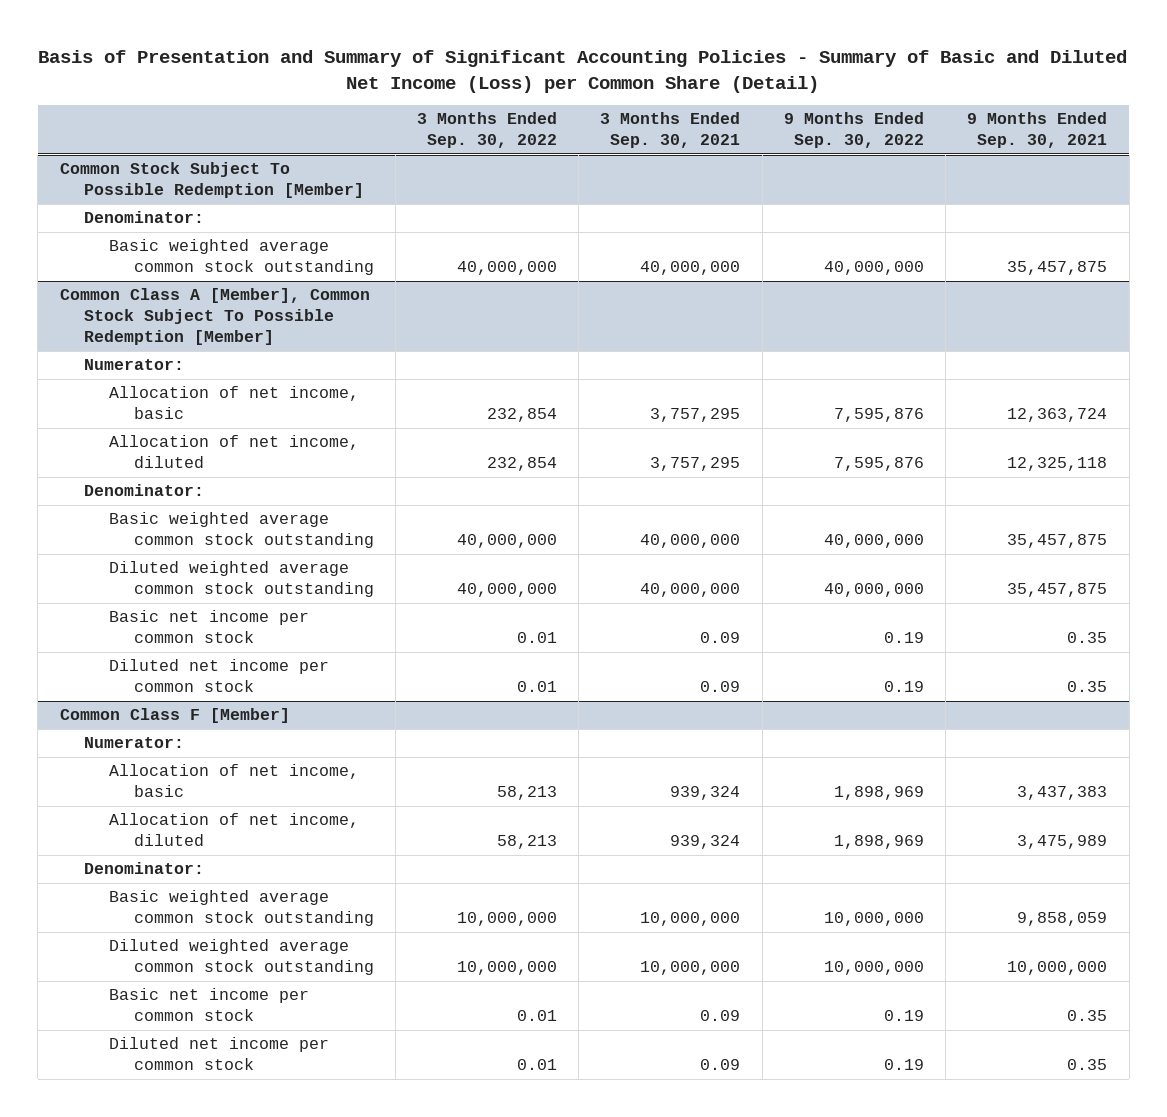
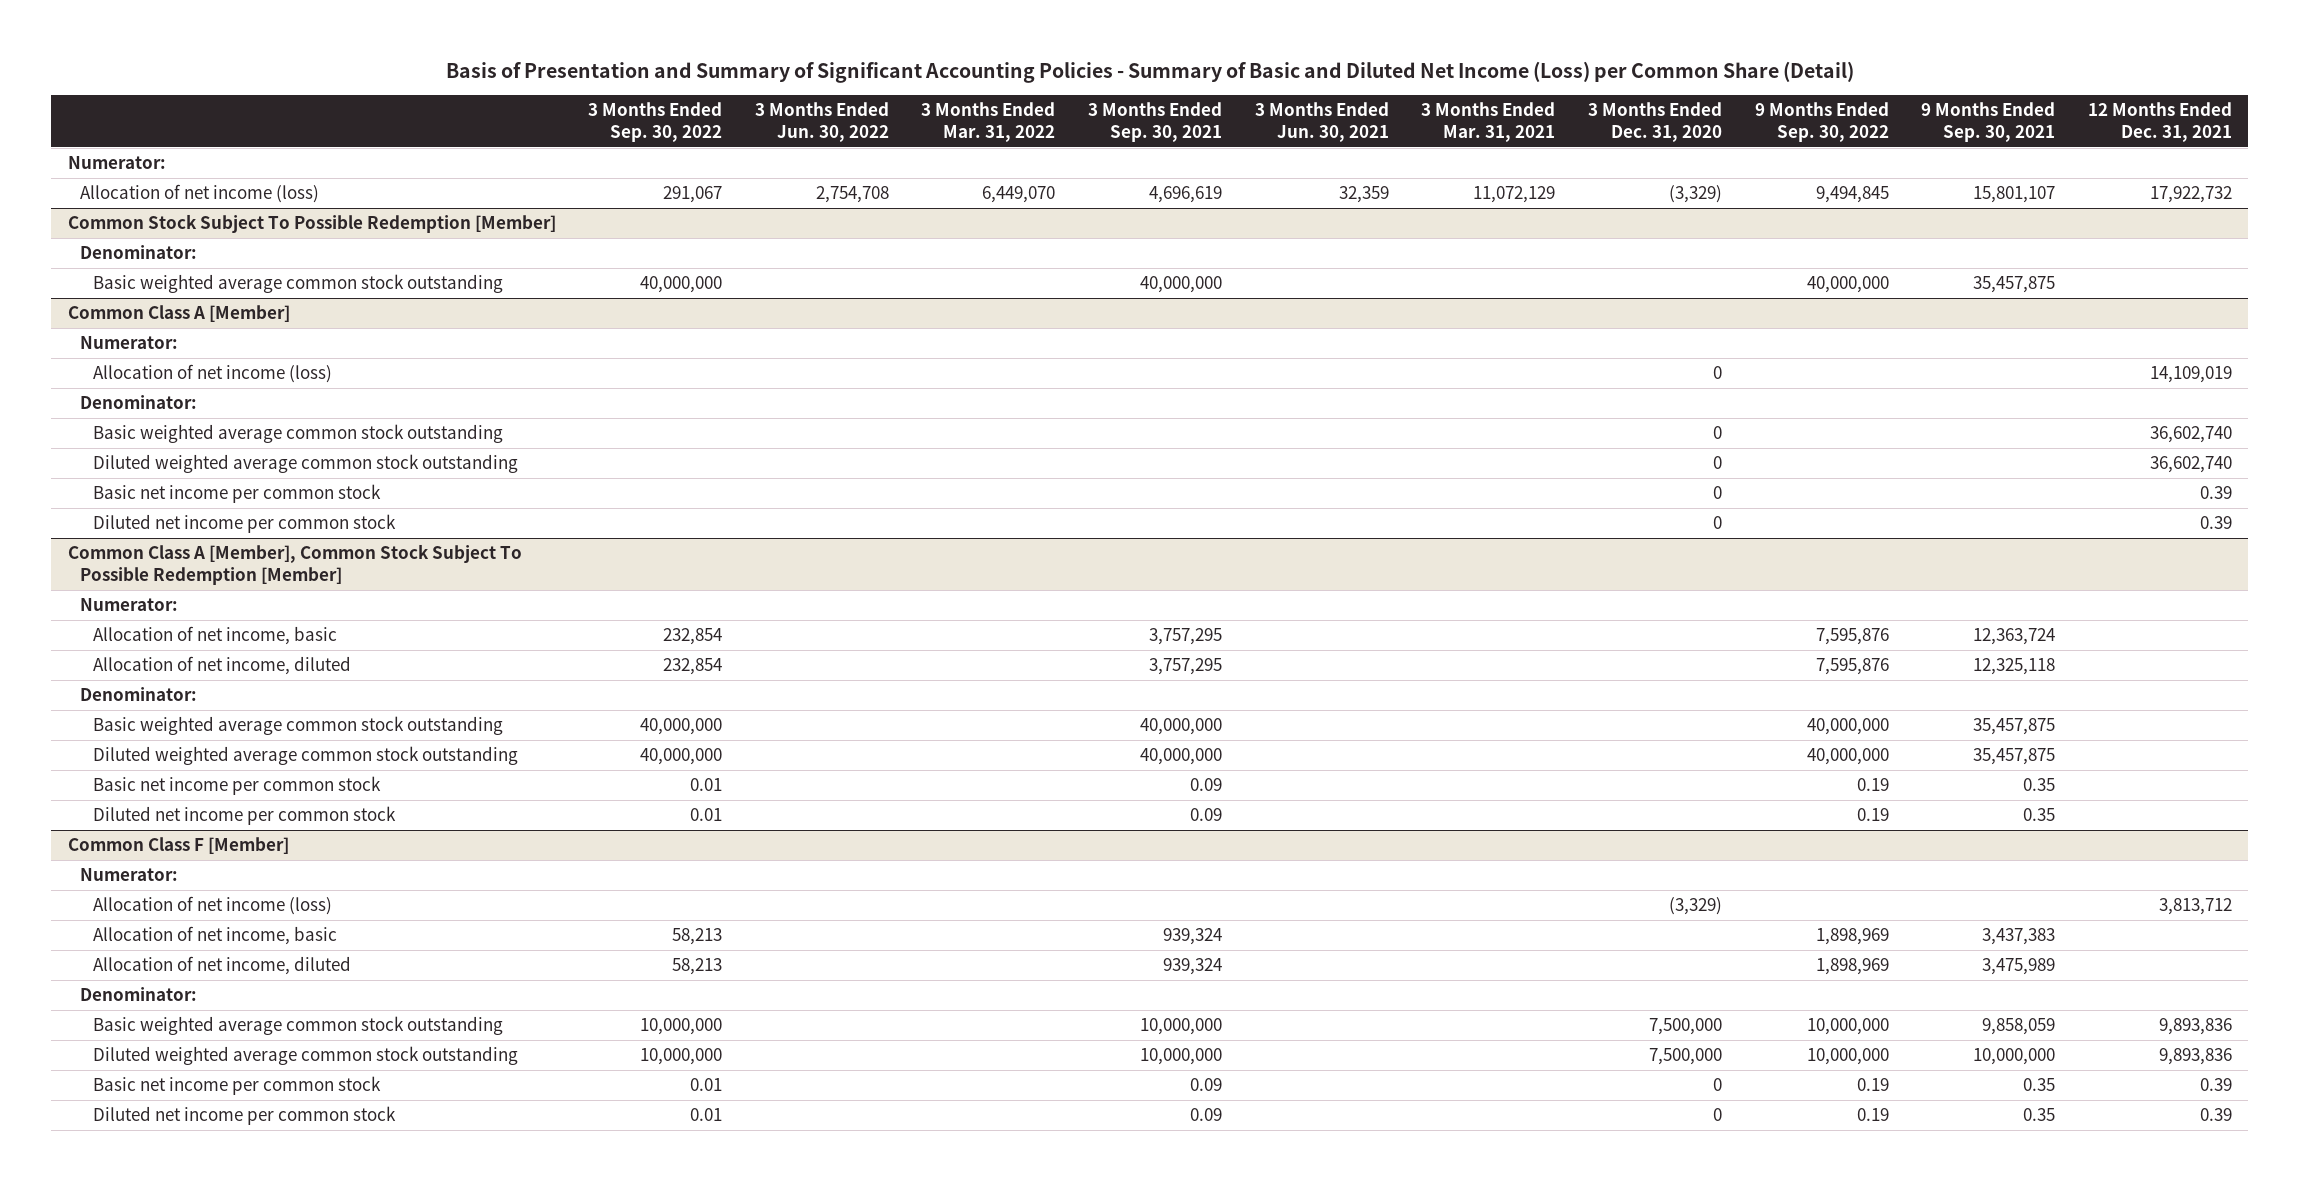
none -> [754,102,889,142] 3 Months Ended Jun. 30, 2022
none -> [921,102,1056,142] 3 Months Ended Mar. 31, 2022
none -> [1254,102,1389,142] 3 Months Ended Jun. 30, 2021
none -> [1421,102,1556,142] 3 Months Ended Mar. 31, 2021
none -> [1587,102,1722,142] 3 Months Ended Dec. 31, 2020
none -> [2087,102,2232,142] 12 Months Ended Dec. 31, 2021
none -> [67,156,166,170] Numerator:
none -> [80,184,320,204] Allocation of net income (loss)
none -> [67,305,290,323] Common Class A [Member]
none -> [80,336,179,350] Numerator:
none -> [92,364,332,384] Allocation of net income (loss)
none -> [80,395,198,410] Denominator:
none -> [92,424,503,444] Basic weighted average common stock outstanding
none -> [92,454,518,474] Diluted weighted average common stock outstanding
none -> [92,484,381,504] Basic net income per common stock
none -> [92,514,396,534] Diluted net income per common stock
none -> [92,896,332,916] Allocation of net income (loss)

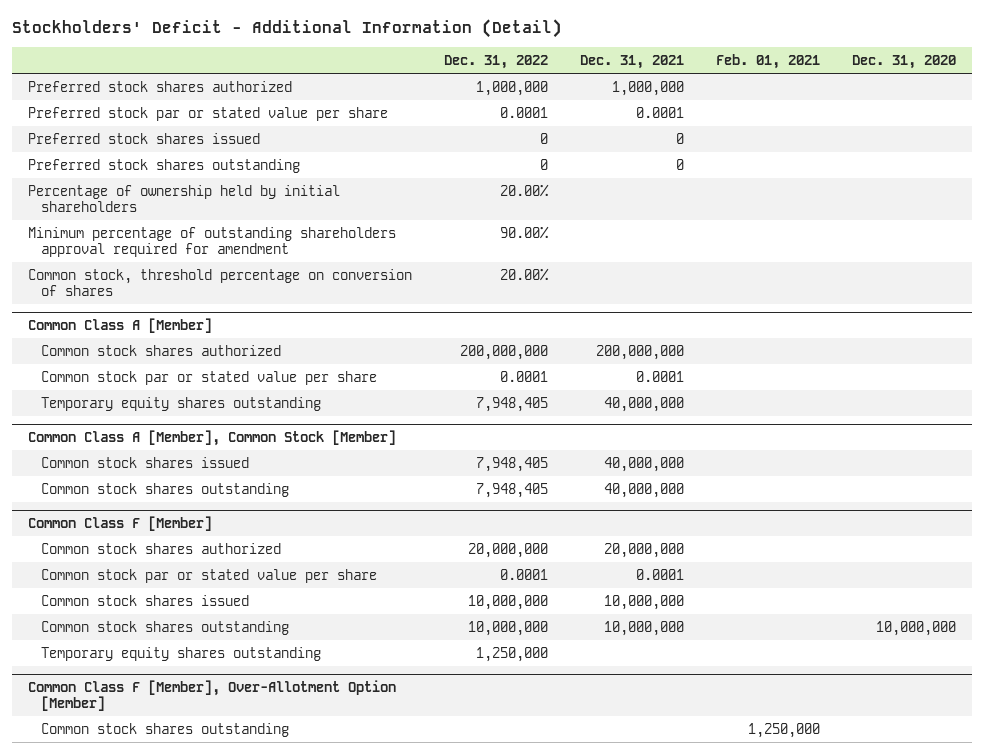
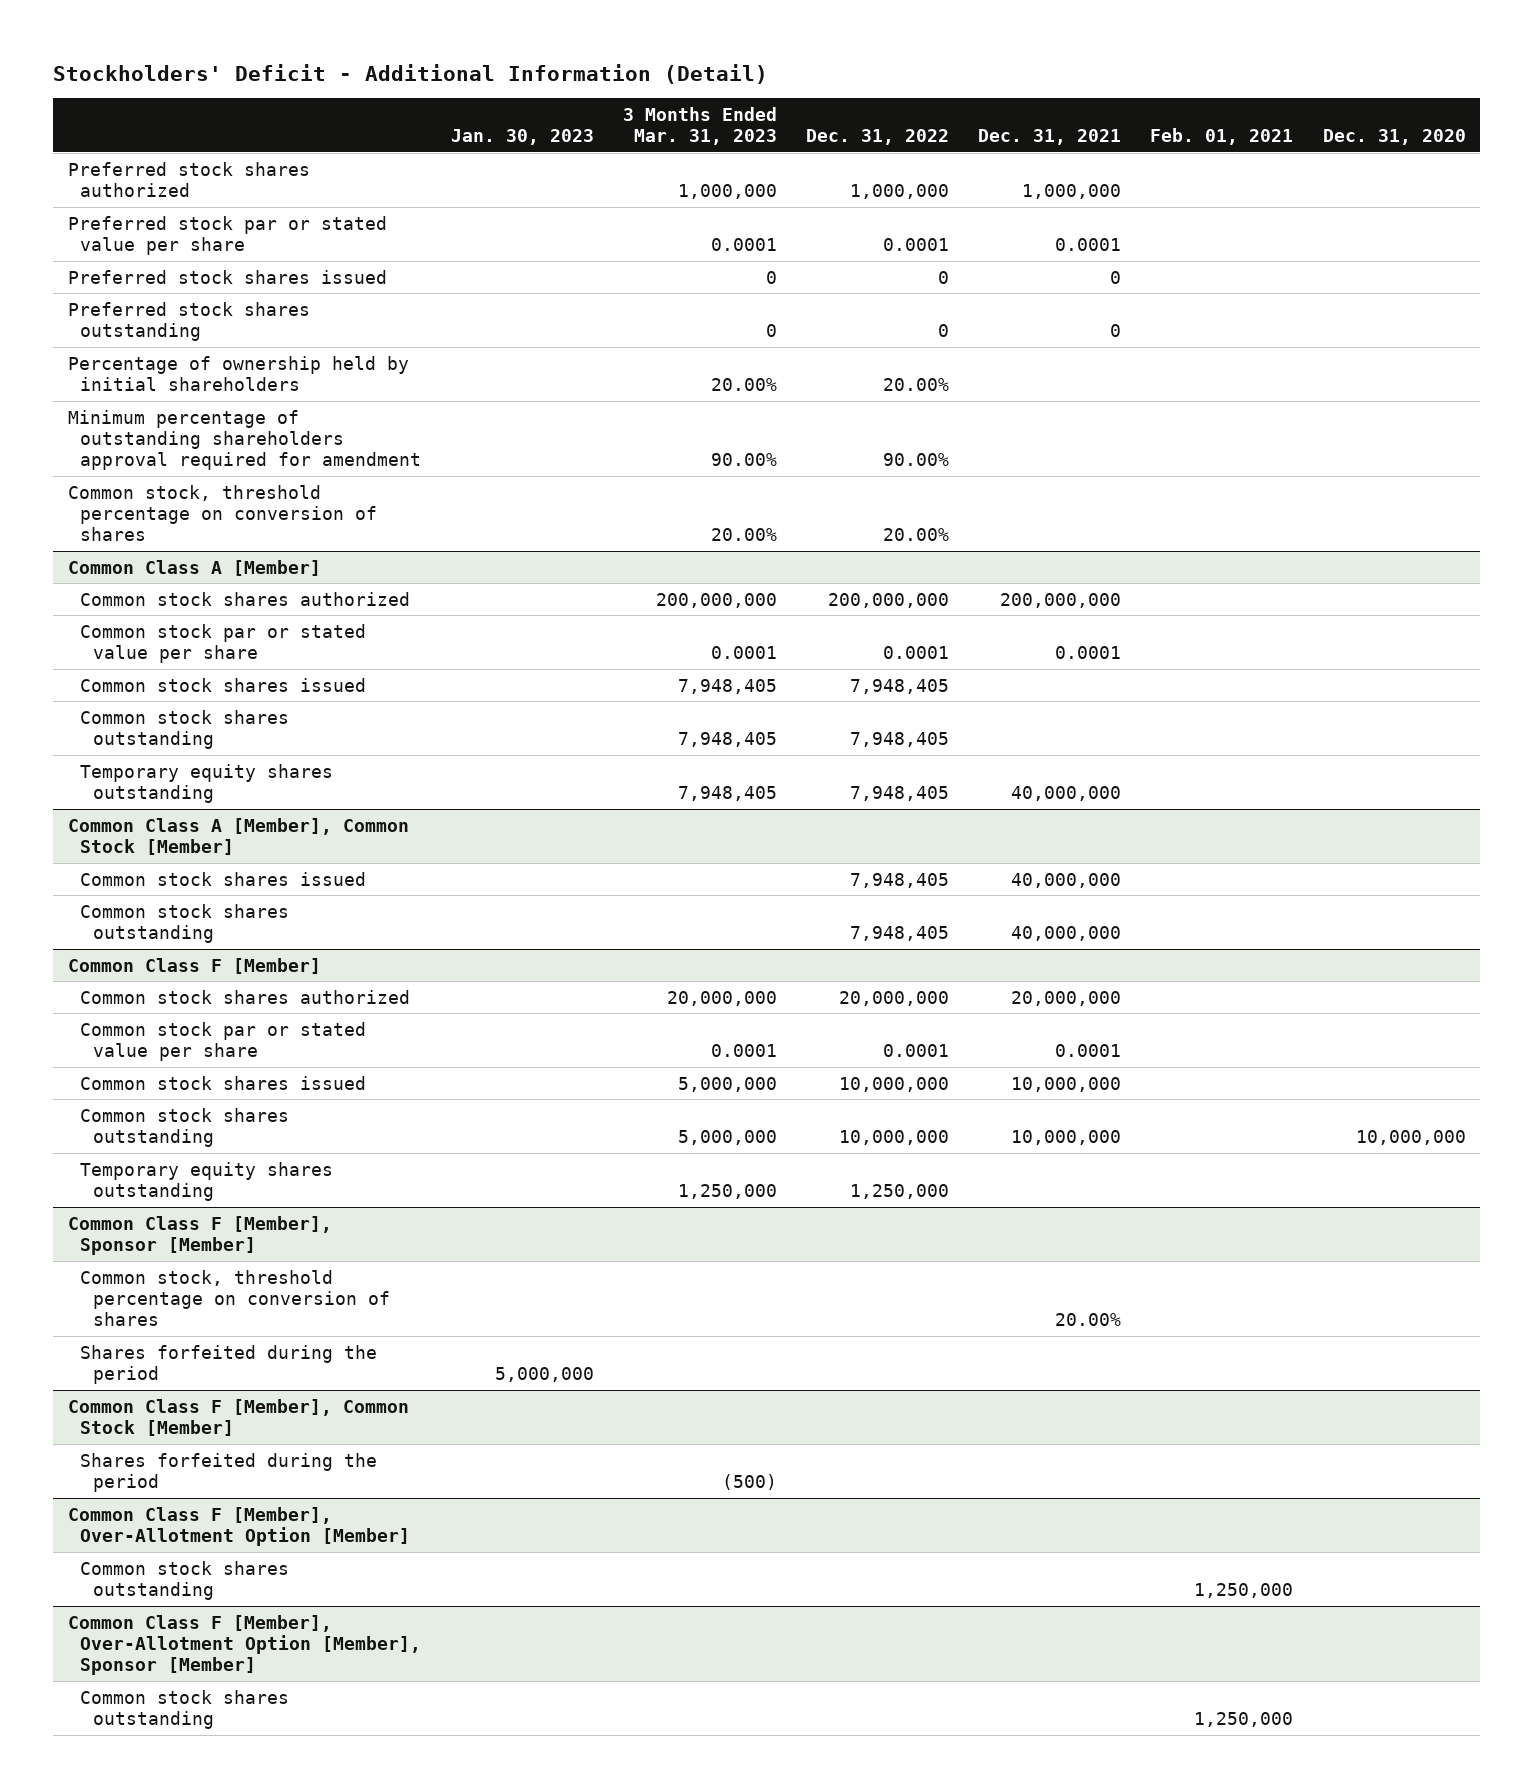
none -> [450,129,594,146] Jan. 30, 2023
none -> [622,107,777,146] 3 Months Ended Mar. 31, 2023
none -> [80,677,367,692] Common stock shares issued
none -> [80,709,290,749] Common stock shares outstanding
none -> [67,1215,332,1255] Common Class F [Member], Sponsor [Member]
none -> [80,1269,391,1326] Common stock, threshold percentage on conversion of shares
none -> [80,1344,378,1384] Shares forfeited during the period
none -> [67,1398,409,1436] Common Class F [Member], Common Stock [Member]
none -> [80,1452,378,1492] Shares forfeited during the period
none -> [67,1614,422,1675] Common Class F [Member], Over-Allotment Option [Member], Sponsor [Member]
none -> [80,1689,290,1729] Common stock shares outstanding

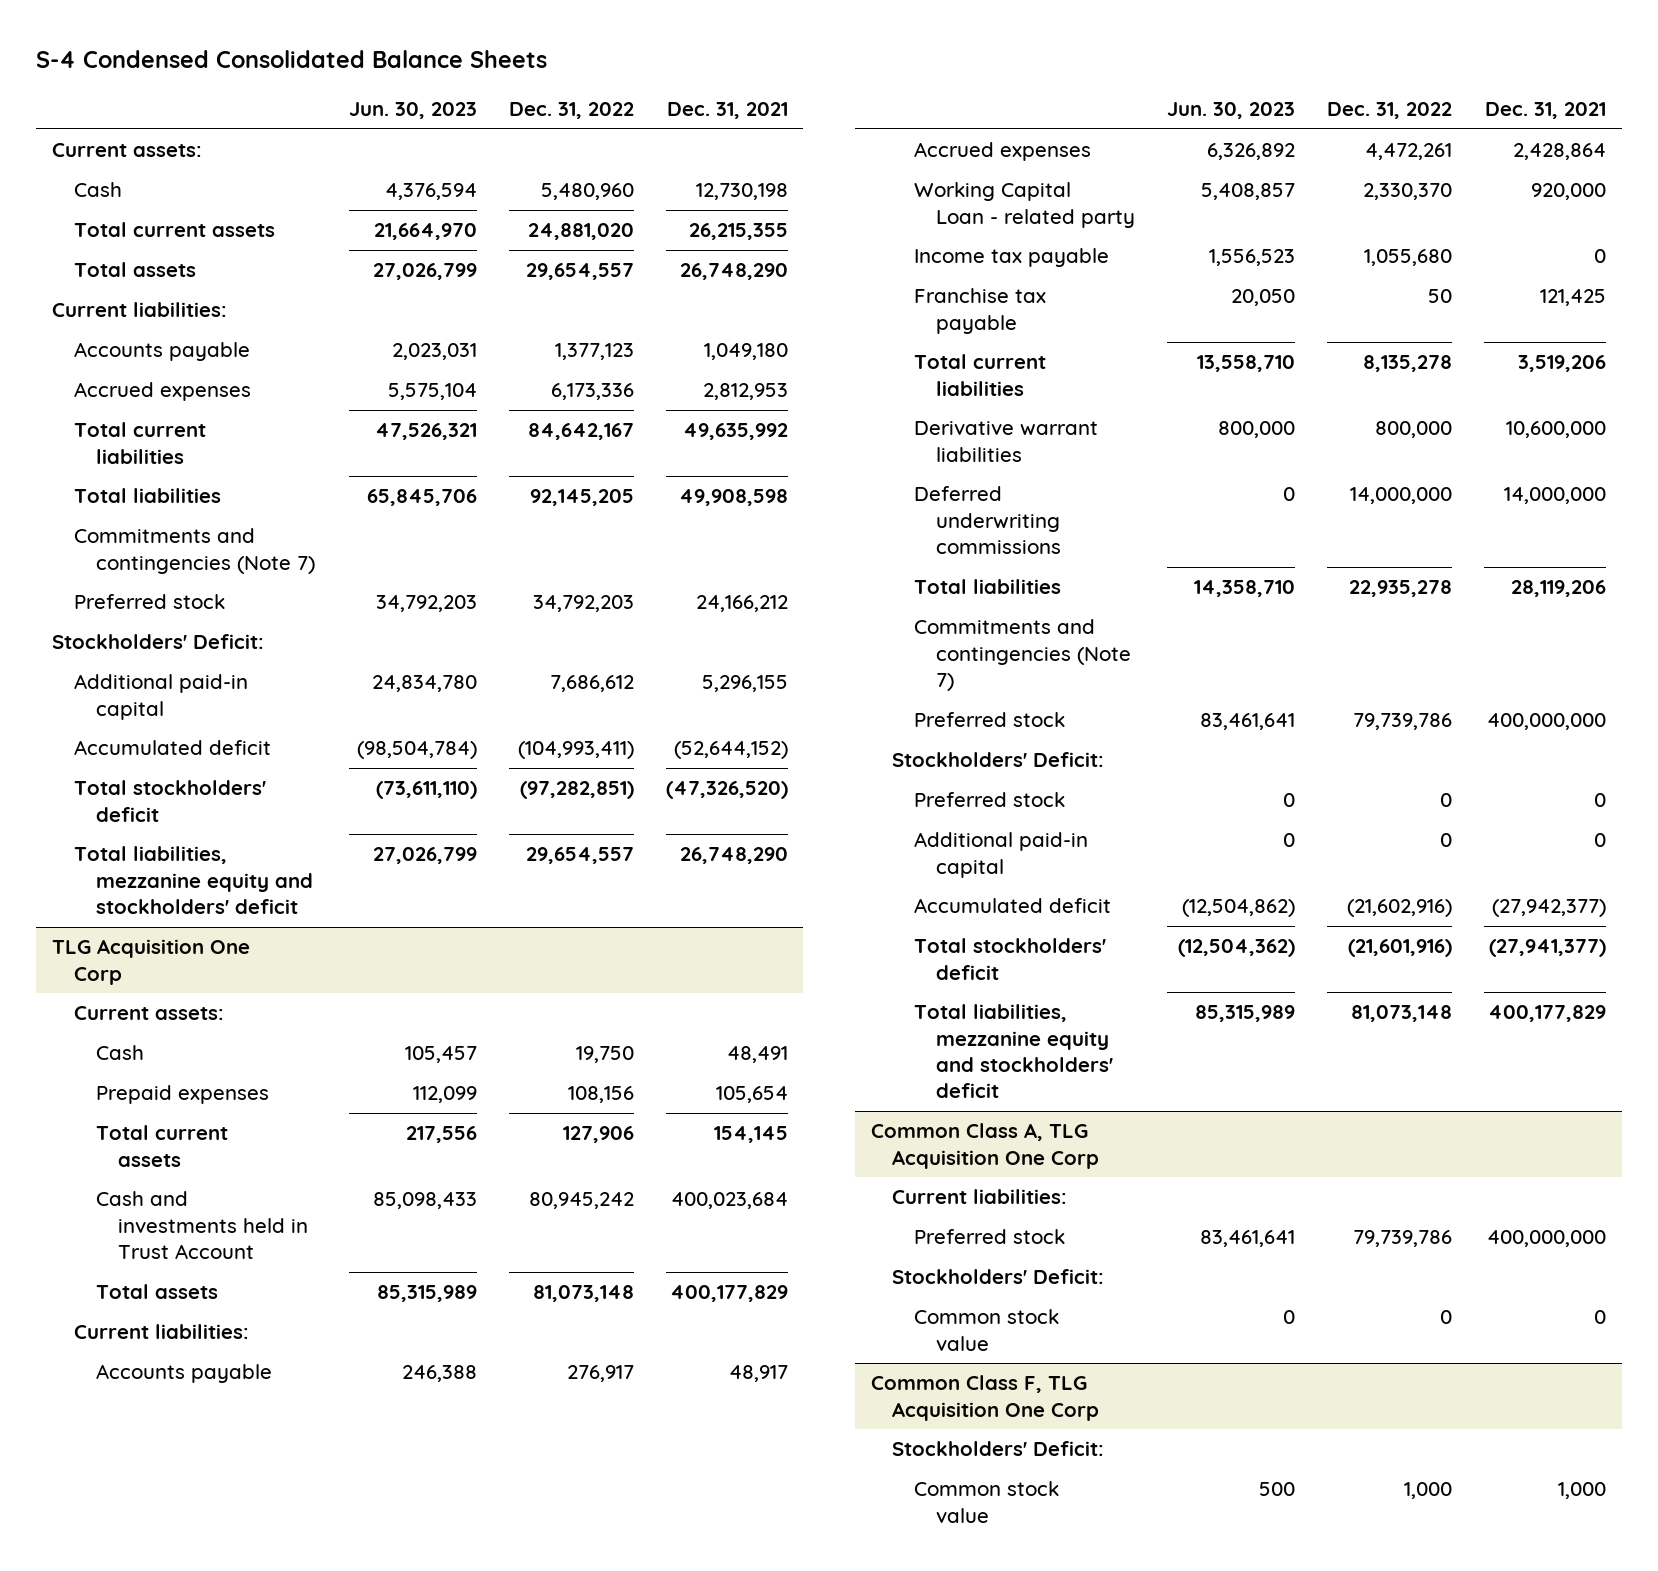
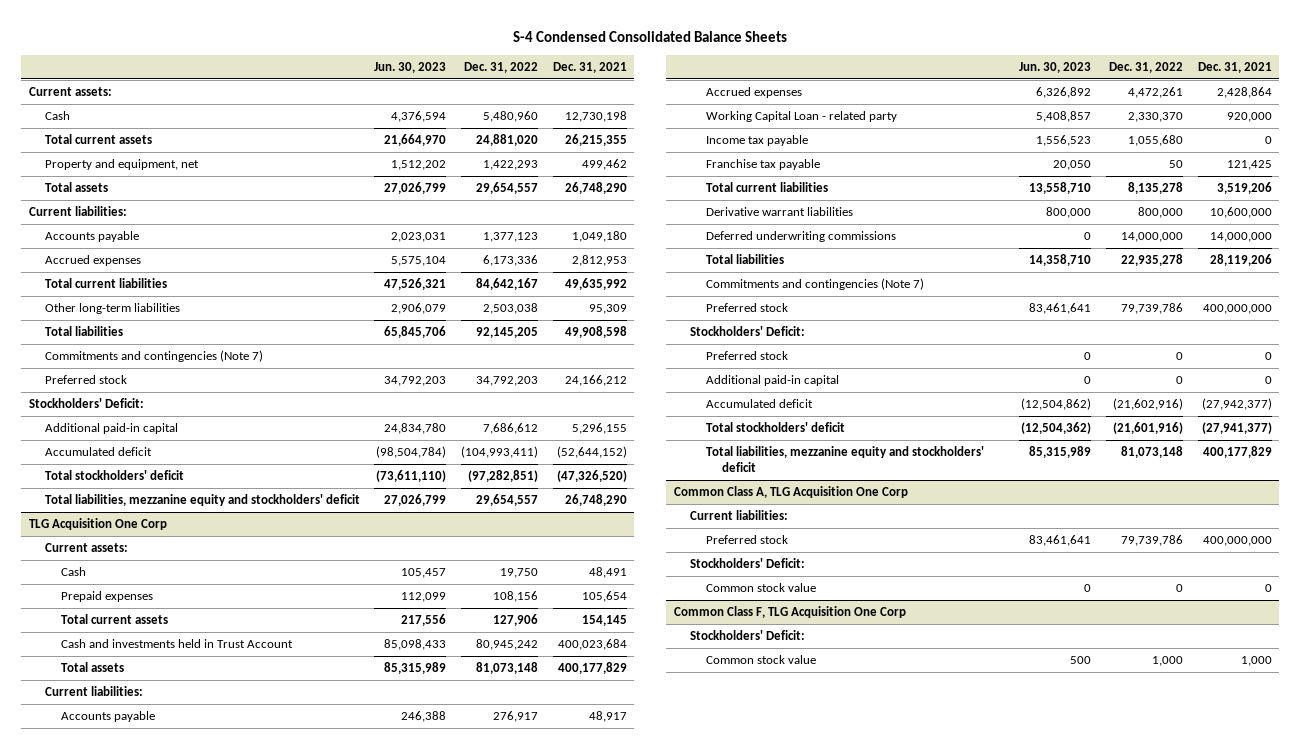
none -> [44,159,199,171] Property and equipment, net
none -> [44,303,180,315] Other long-term liabilities

